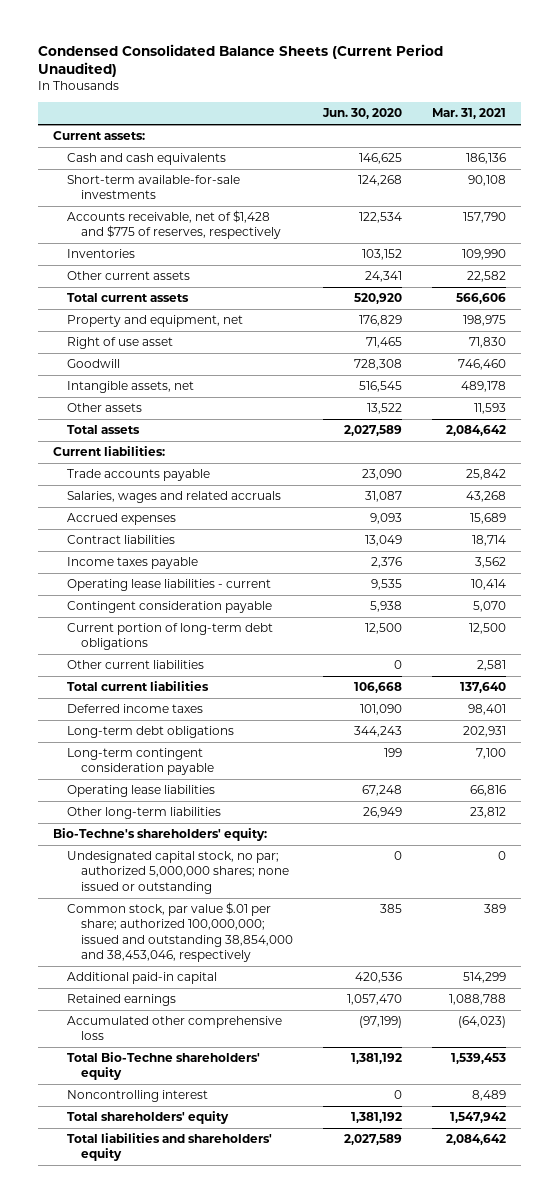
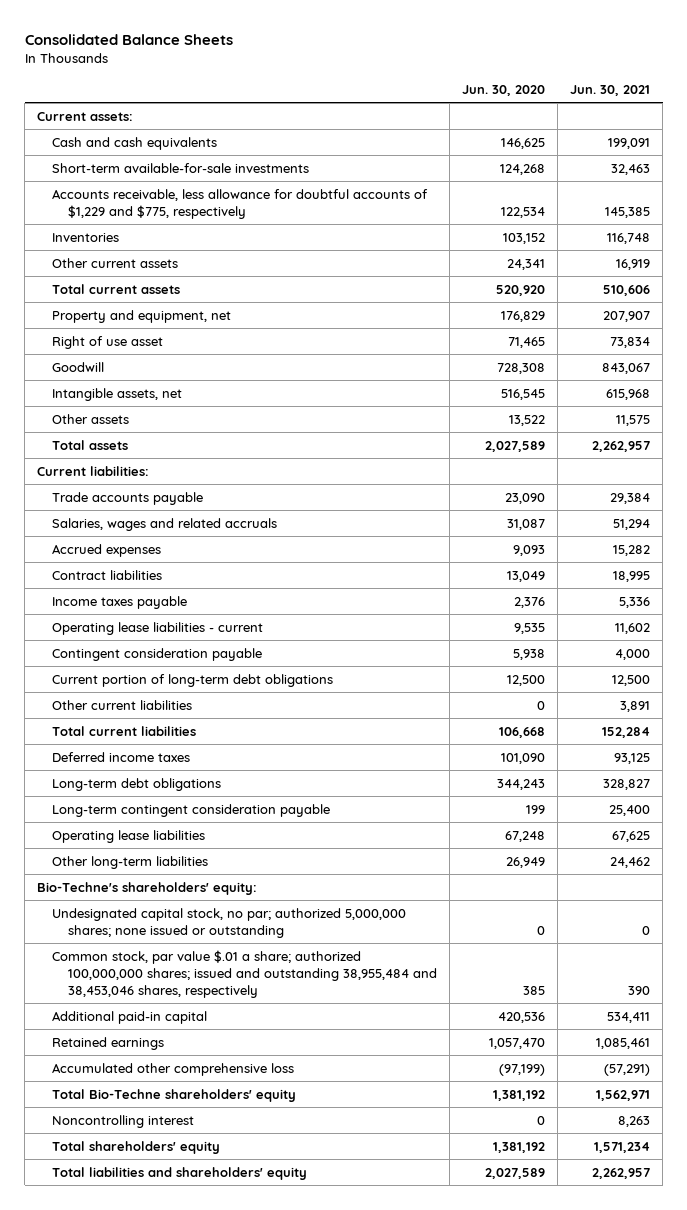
[37,44,443,78] Condensed Consolidated Balance Sheets (Current Period Unaudited) -> [24,33,233,45] Consolidated Balance Sheets
[431,108,506,120] Mar. 31, 2021 -> none
none -> [570,84,651,96] Jun. 30, 2021
[66,210,282,240] Accounts receivable, net of $1,428 and $775 of reserves, respectively -> [52,188,429,219] Accounts receivable, less allowance for doubtful accounts of $1,229 and $775, respectively
[66,902,294,963] Common stock, par value $.01 per share; authorized 100,000,000; issued and outstanding 38,854,000 and 38,453,046, respectively -> [52,949,437,998] Common stock, par value $.01 a share; authorized 100,000,000 shares; issued and outstanding 38,955,484 and 38,453,046 shares, respectively

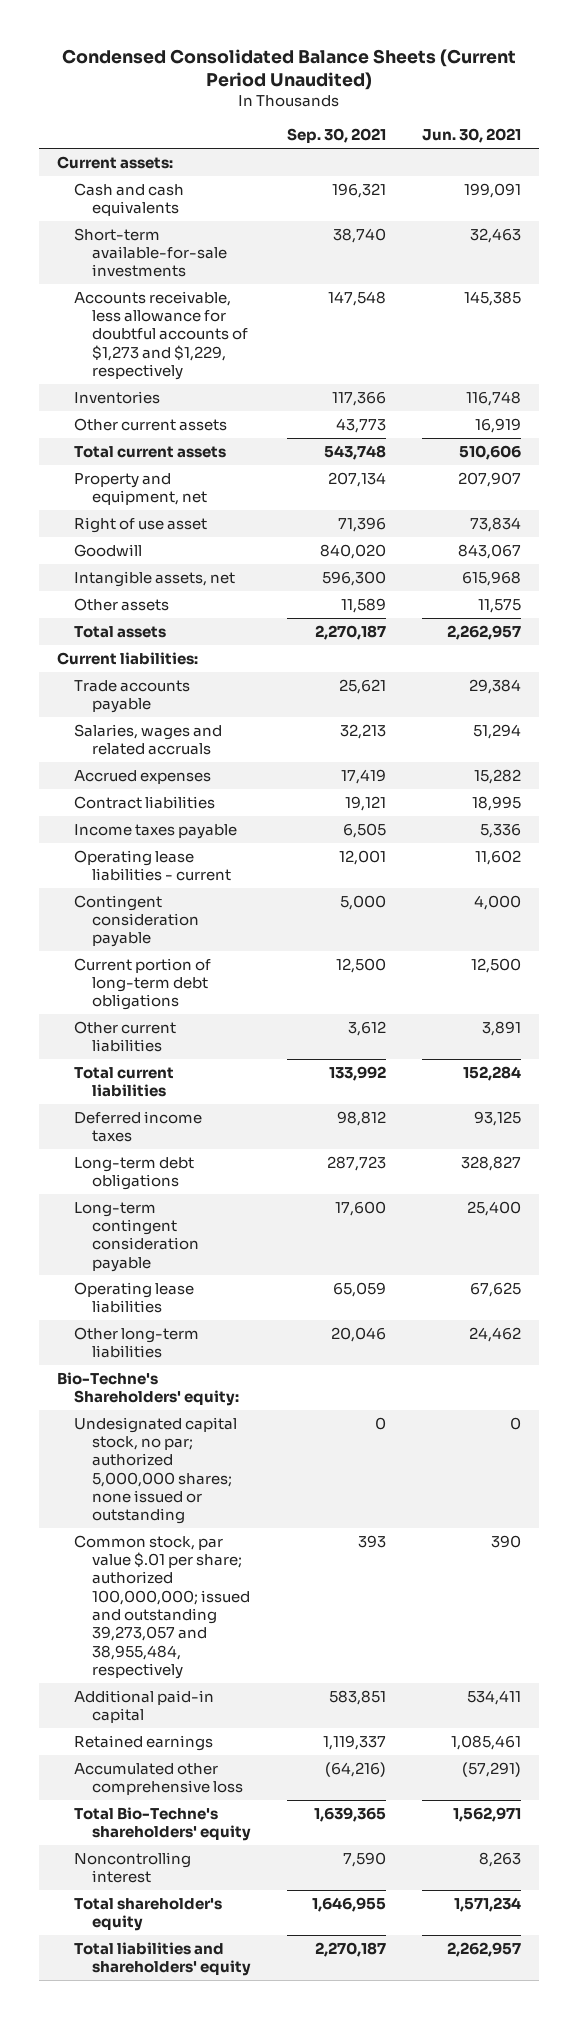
[24,33,233,45] Consolidated Balance Sheets -> [62,48,517,91] Condensed Consolidated Balance Sheets (Current Period Unaudited)
[461,84,545,96] Jun. 30, 2020 -> none
none -> [286,128,386,144] Sep. 30, 2021
[52,188,429,219] Accounts receivable, less allowance for doubtful accounts of $1,229 and $775, respectively -> [74,290,248,380] Accounts receivable, less allowance for doubtful accounts of $1,273 and $1,229, respectively
[37,881,258,895] Bio-Techne's shareholders' equity: -> [57,1371,240,1407] Bio-Techne's Shareholders' equity:
[52,949,437,998] Common stock, par value $.01 a share; authorized 100,000,000 shares; issued and outstanding 38,955,484 and 38,453,046 shares, respectively -> [74,1534,250,1679] Common stock, par value $.01 per share; authorized 100,000,000; issued and outstanding 39,273,057 and 38,955,484, respectively
[52,1088,297,1102] Total Bio-Techne shareholders' equity -> [74,1806,251,1842] Total Bio-Techne's shareholders' equity
[52,1140,221,1154] Total shareholders' equity -> [74,1897,223,1932] Total shareholder's equity

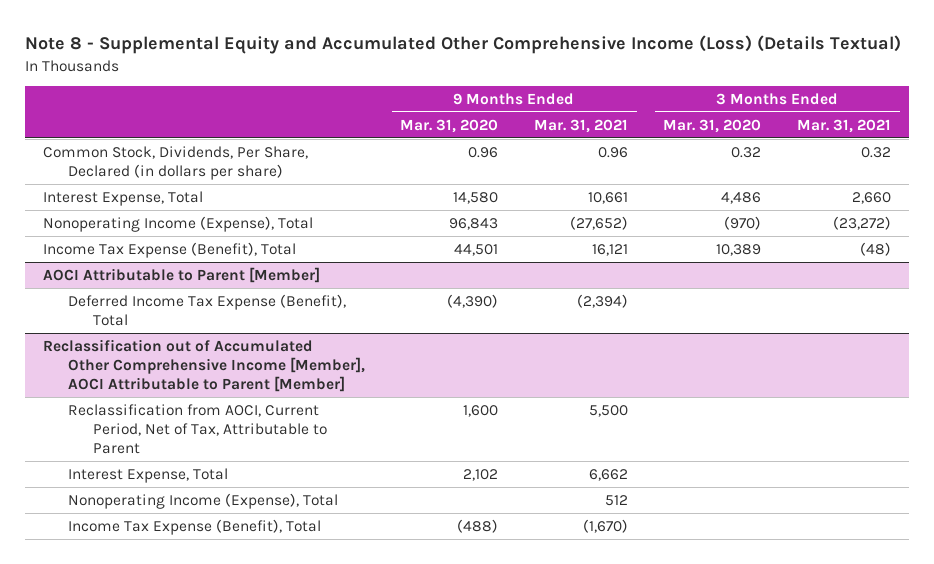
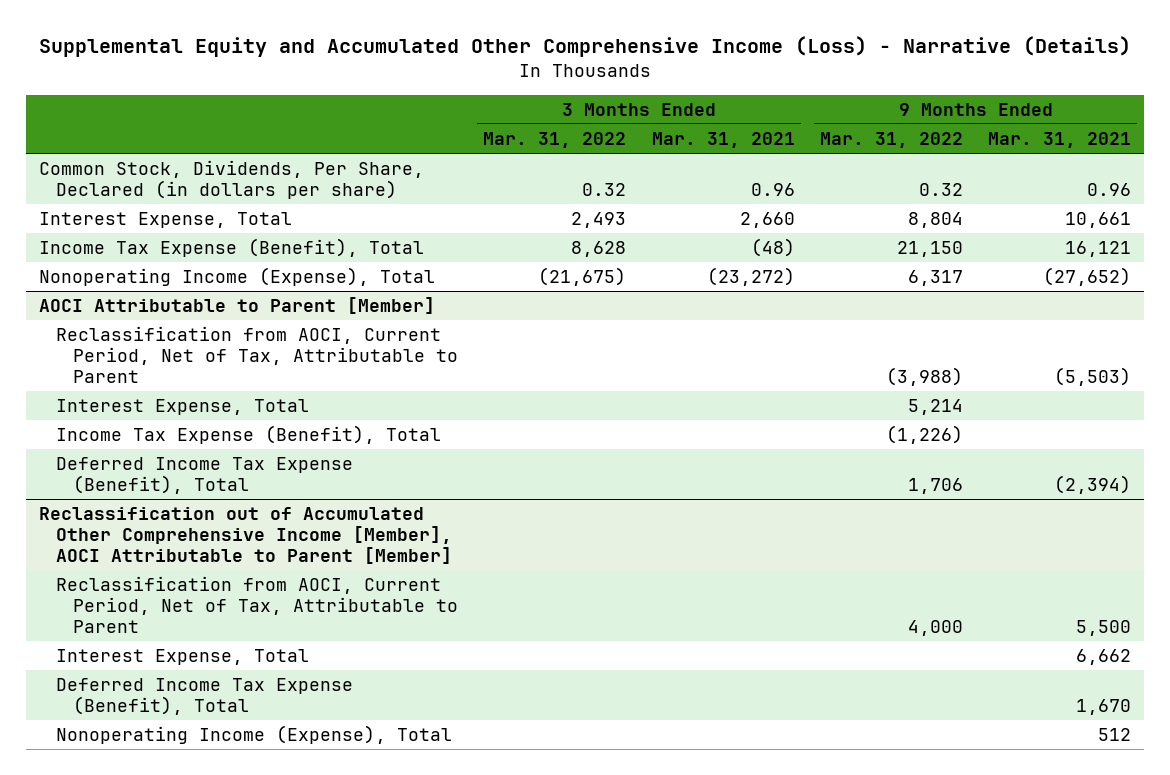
[25,35,902,55] Note 8 - Supplemental Equity and Accumulated Other Comprehensive Income (Loss) (Details Textual) -> [39,36,1132,58] Supplemental Equity and Accumulated Other Comprehensive Income (Loss) - Narrative (Details)
[400,118,499,133] Mar. 31, 2020 -> none
[663,118,762,133] Mar. 31, 2020 -> none
none -> [483,131,627,148] Mar. 31, 2022
none -> [819,131,963,148] Mar. 31, 2022
[861,146,892,158] 0.32 -> [750,182,795,196] 0.96
[43,215,314,232] Nonoperating Income (Expense), Total -> [38,267,435,287] Nonoperating Income (Expense), Total
none -> [56,326,459,383] Reclassification from AOCI, Current Period, Net of Tax, Attributable to Parent
none -> [56,399,310,416] Interest Expense, Total
none -> [56,425,442,445] Income Tax Expense (Benefit), Total
none -> [56,678,354,715] Deferred Income Tax Expense (Benefit), Total
[67,518,321,535] Income Tax Expense (Benefit), Total -> none

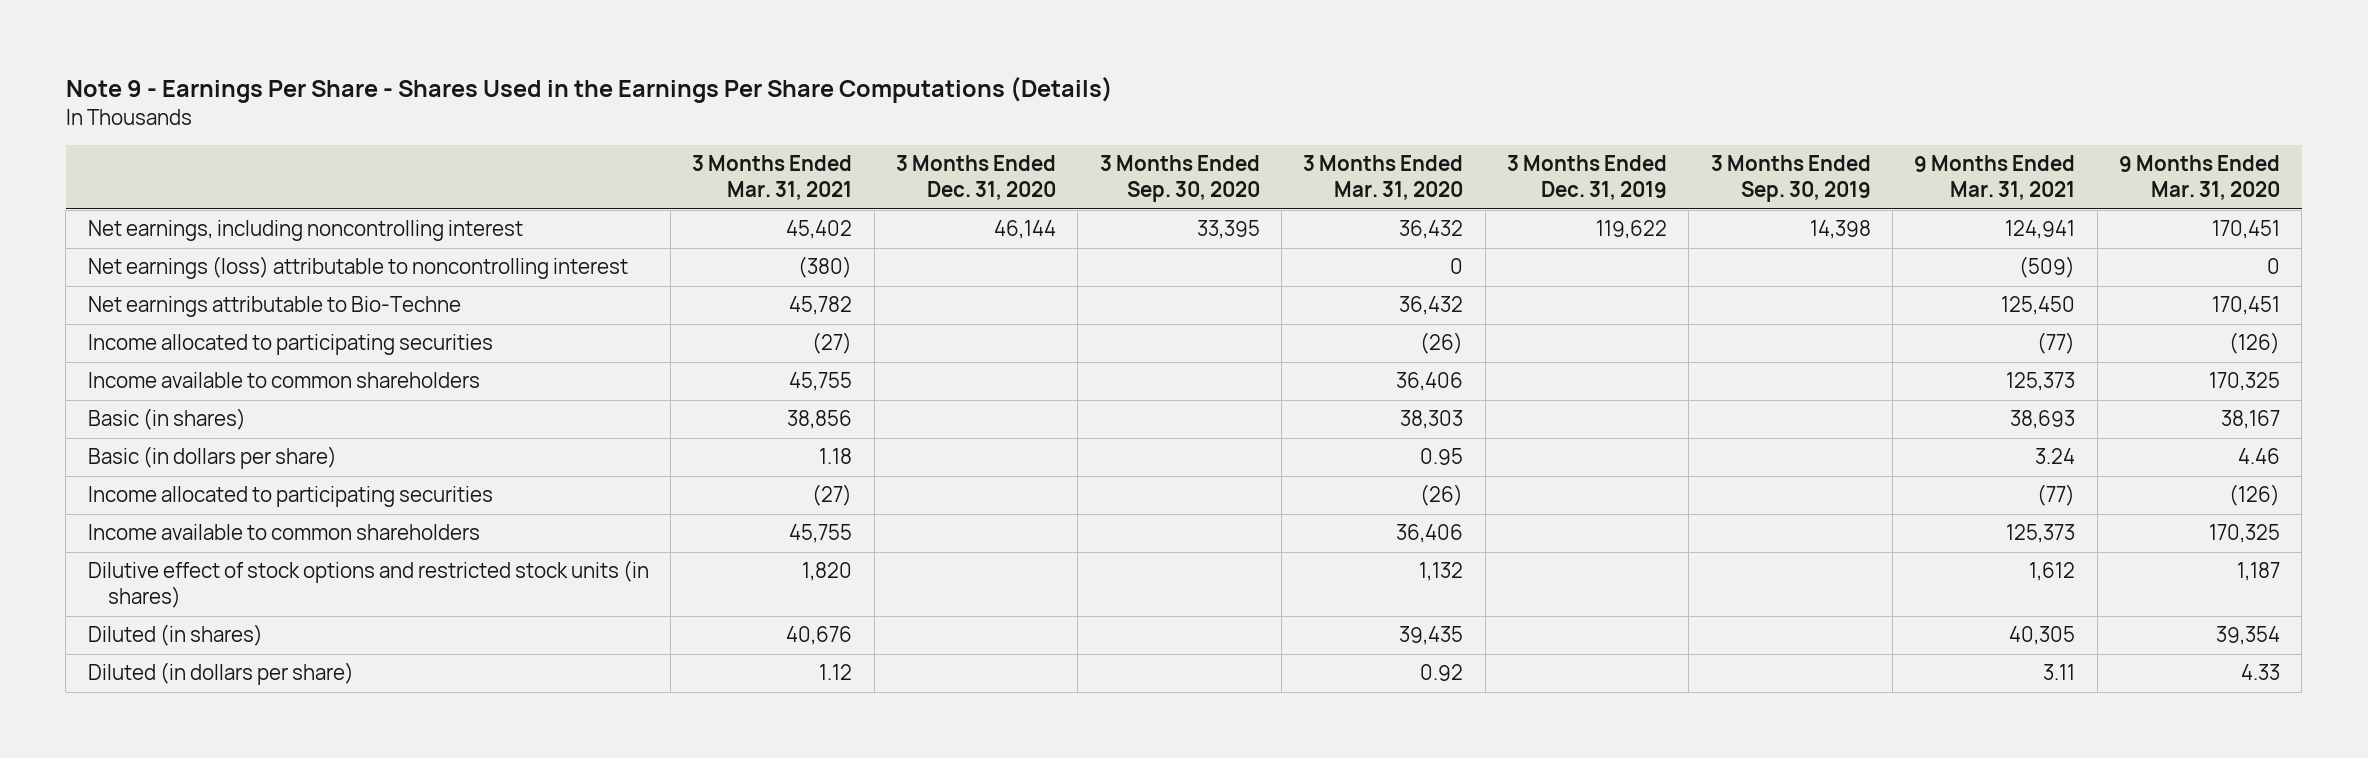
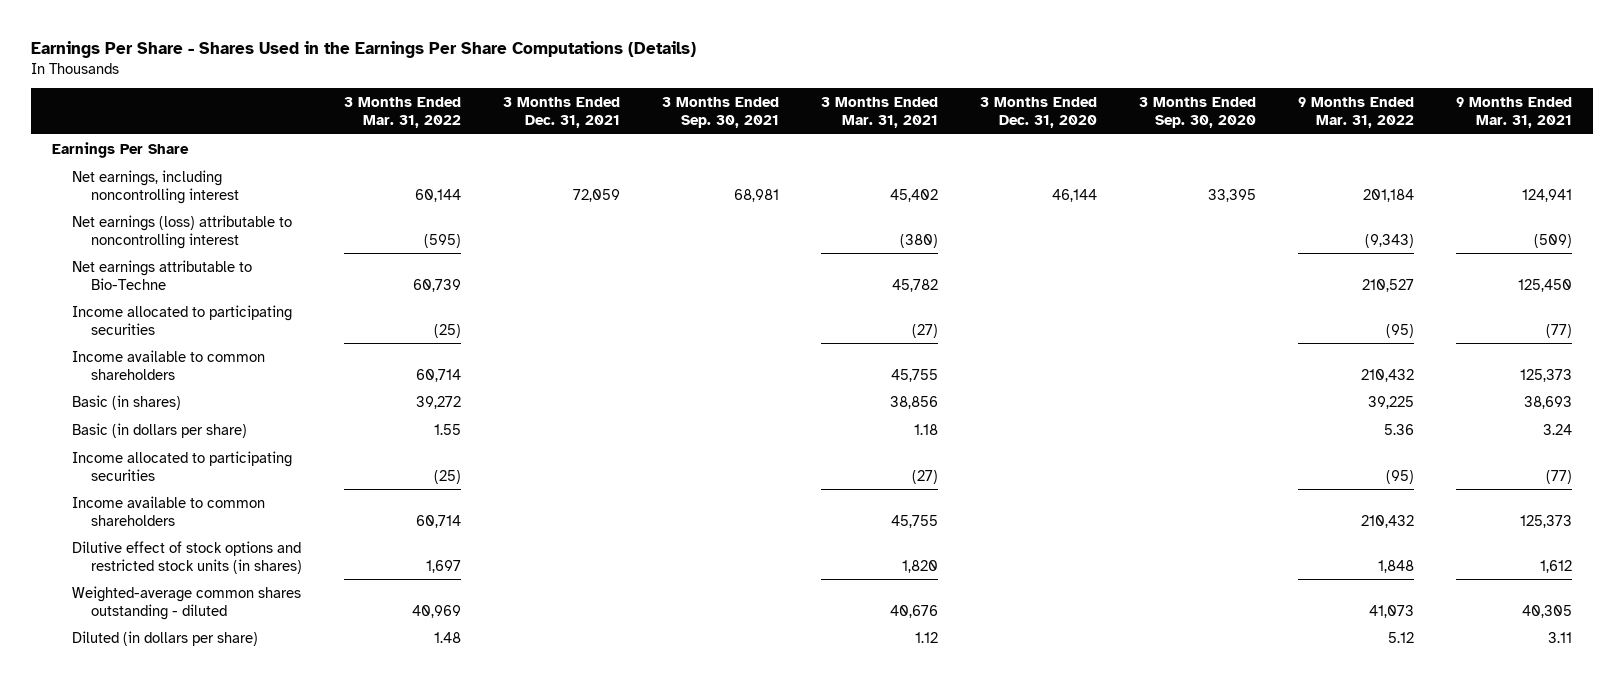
[65,77,1113,104] Note 9 - Earnings Per Share - Shares Used in the Earnings Per Share Computations (Details) -> [31,41,697,59] Earnings Per Share - Shares Used in the Earnings Per Share Computations (Details)
[1303,155,1464,201] 3 Months Ended Mar. 31, 2020 -> none
[1506,155,1667,201] 3 Months Ended Dec. 31, 2019 -> none
[1710,155,1871,203] 3 Months Ended Sep. 30, 2019 -> none
[2118,155,2280,201] 9 Months Ended Mar. 31, 2020 -> none
none -> [344,97,462,129] 3 Months Ended Mar. 31, 2022
none -> [503,97,621,129] 3 Months Ended Dec. 31, 2021
none -> [661,97,779,129] 3 Months Ended Sep. 30, 2021
none -> [1297,97,1414,129] 9 Months Ended Mar. 31, 2022
none -> [52,141,190,158] Earnings Per Share
[87,624,263,647] Diluted (in shares) -> [71,585,301,620] Weighted-average common shares outstanding - diluted

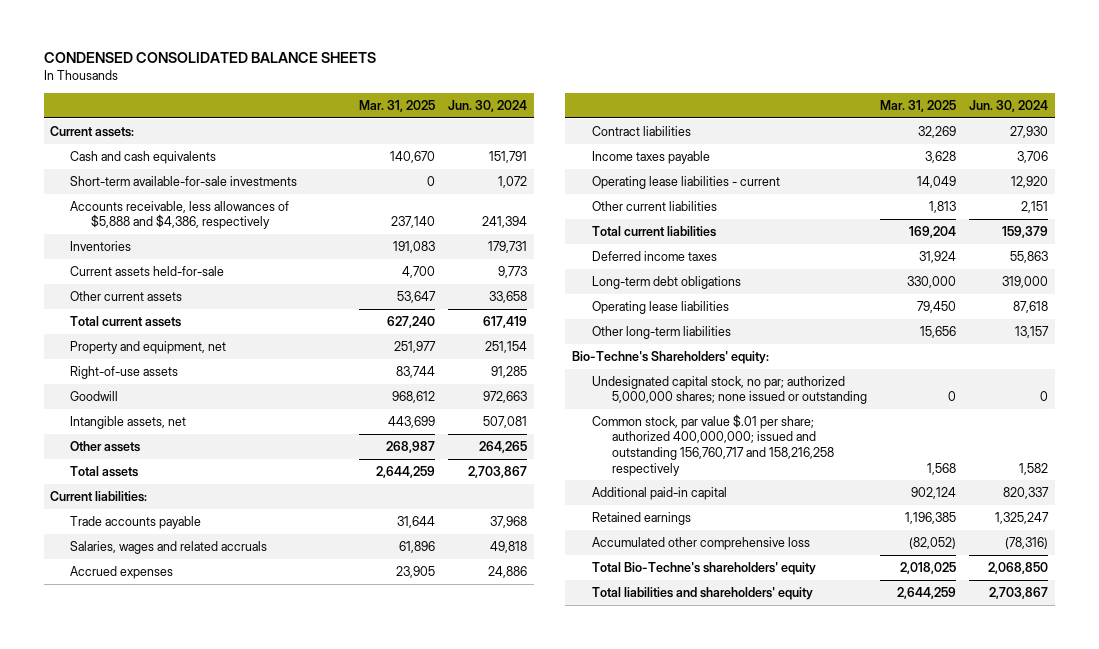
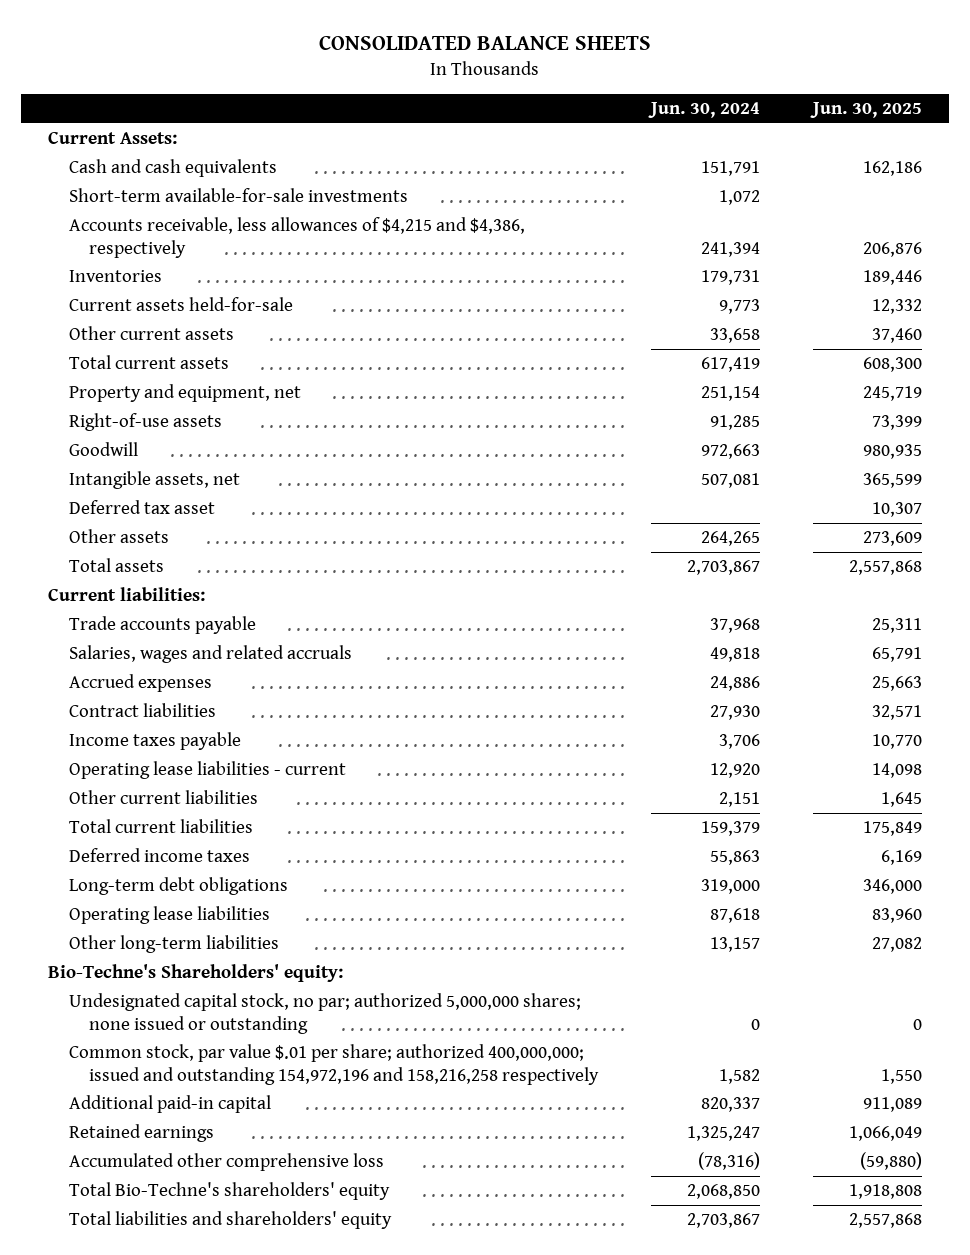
[43,52,376,64] CONDENSED CONSOLIDATED BALANCE SHEETS -> [319,35,652,51] CONSOLIDATED BALANCE SHEETS
[358,99,435,112] Mar. 31, 2025 -> none
none -> [810,102,923,119] Jun. 30, 2025
[50,125,135,137] Current assets: -> [47,131,177,145] Current Assets:
[70,200,290,230] Accounts receivable, less allowances of $5,888 and $4,386, respectively -> [68,217,525,258] Accounts receivable, less allowances of $4,215 and $4,386, respectively
none -> [68,500,215,515] Deferred tax asset
[591,413,834,476] Common stock, par value $.01 per share; authorized 400,000,000; issued and outstanding 156,760,717 and 158,216,258 respectively -> [68,1044,600,1085] Common stock, par value $.01 per share; authorized 400,000,000; issued and outstanding 154,972,196 and 158,216,258 respectively

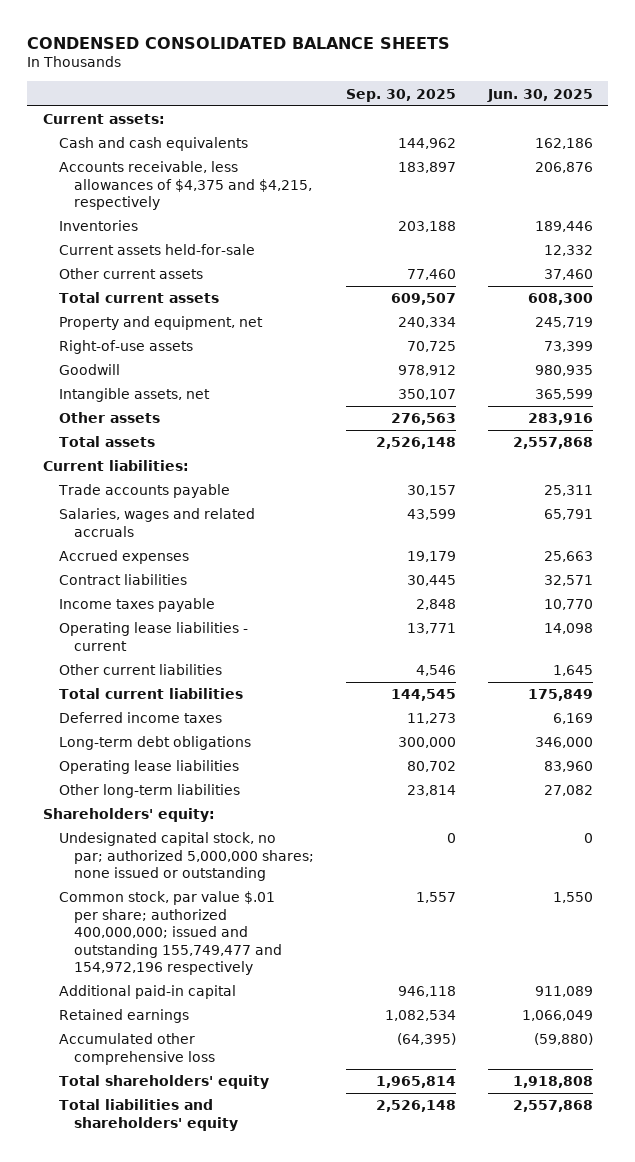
[319,35,652,51] CONSOLIDATED BALANCE SHEETS -> [27,36,451,49] CONDENSED CONSOLIDATED BALANCE SHEETS
[648,102,761,119] Jun. 30, 2024 -> none
none -> [345,88,456,102] Sep. 30, 2025
[47,131,177,145] Current Assets: -> [42,114,165,125] Current assets:
[68,188,408,203] Short-term available-for-sale investments -> none
[68,217,525,258] Accounts receivable, less allowances of $4,215 and $4,386, respectively -> [58,161,313,211] Accounts receivable, less allowances of $4,375 and $4,215, respectively
[68,500,215,515] Deferred tax asset -> none
[863,531,923,547] 273,609 -> [527,413,593,426] 283,916
[47,964,343,983] Bio-Techne's Shareholders' equity: -> [42,808,215,823] Shareholders' equity:
[68,1044,600,1085] Common stock, par value $.01 per share; authorized 400,000,000; issued and outstanding 154,972,196 and 158,216,258 respectively -> [58,891,283,976] Common stock, par value $.01 per share; authorized 400,000,000; issued and outstanding 155,749,477 and 154,972,196 respectively
[68,1182,390,1201] Total Bio-Techne's shareholders' equity -> [58,1075,269,1090] Total shareholders' equity

